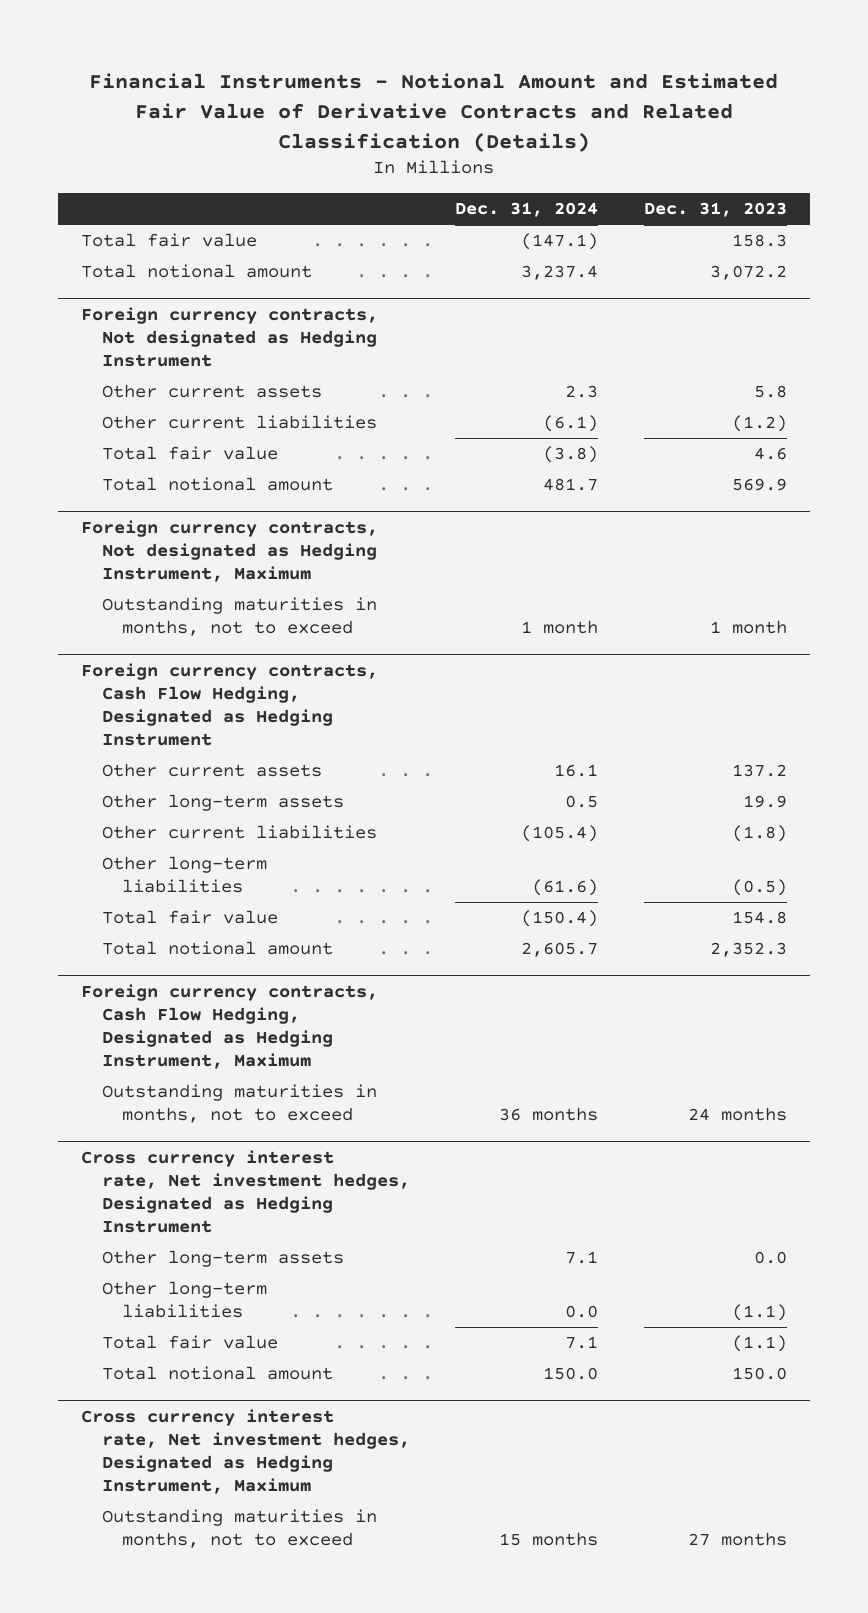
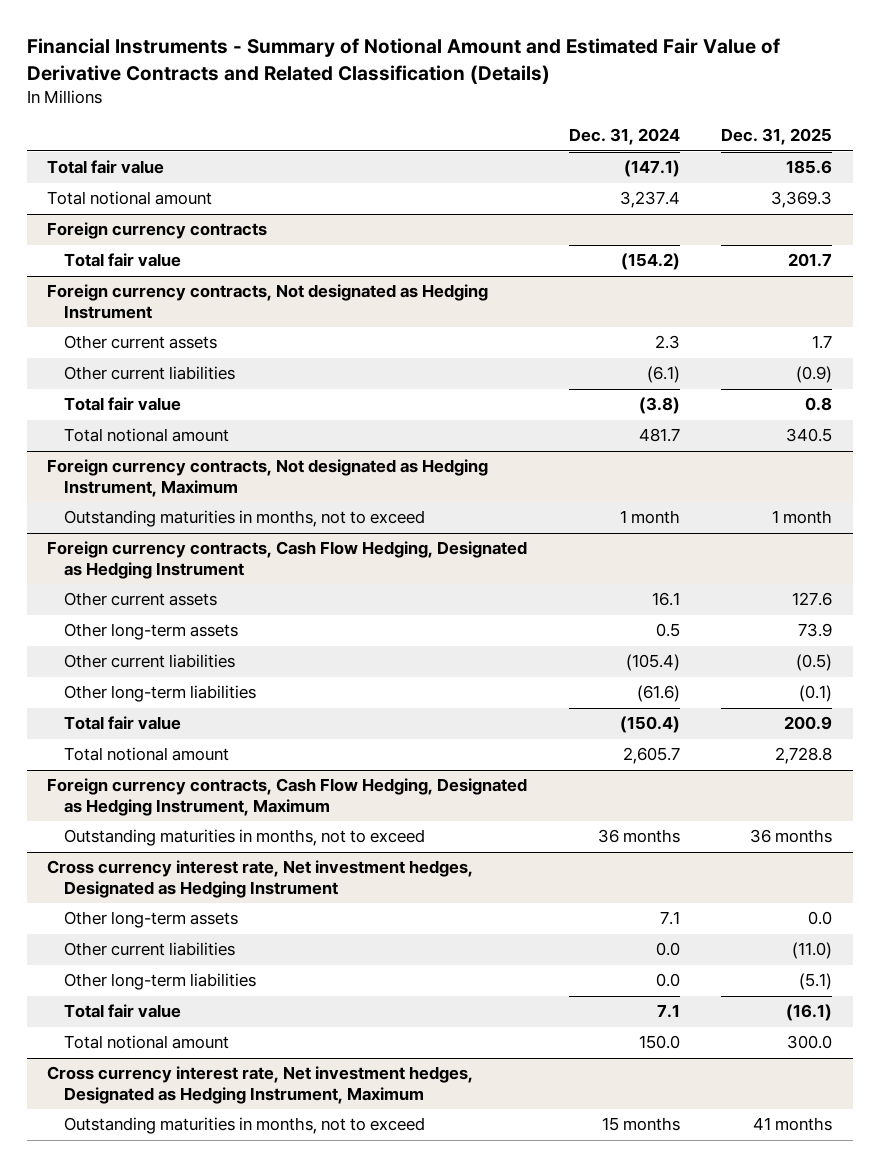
[89,73,779,152] Financial Instruments - Notional Amount and Estimated Fair Value of Derivative Contracts and Related Classification (Details) -> [26,38,780,84] Financial Instruments - Summary of Notional Amount and Estimated Fair Value of Derivative Contracts and Related Classification (Details)
[643,201,787,217] Dec. 31, 2023 -> none
none -> [721,128,833,146] Dec. 31, 2025
none -> [47,222,268,240] Foreign currency contracts
none -> [64,253,182,268] Total fair value
none -> [64,942,236,957] Other current liabilities

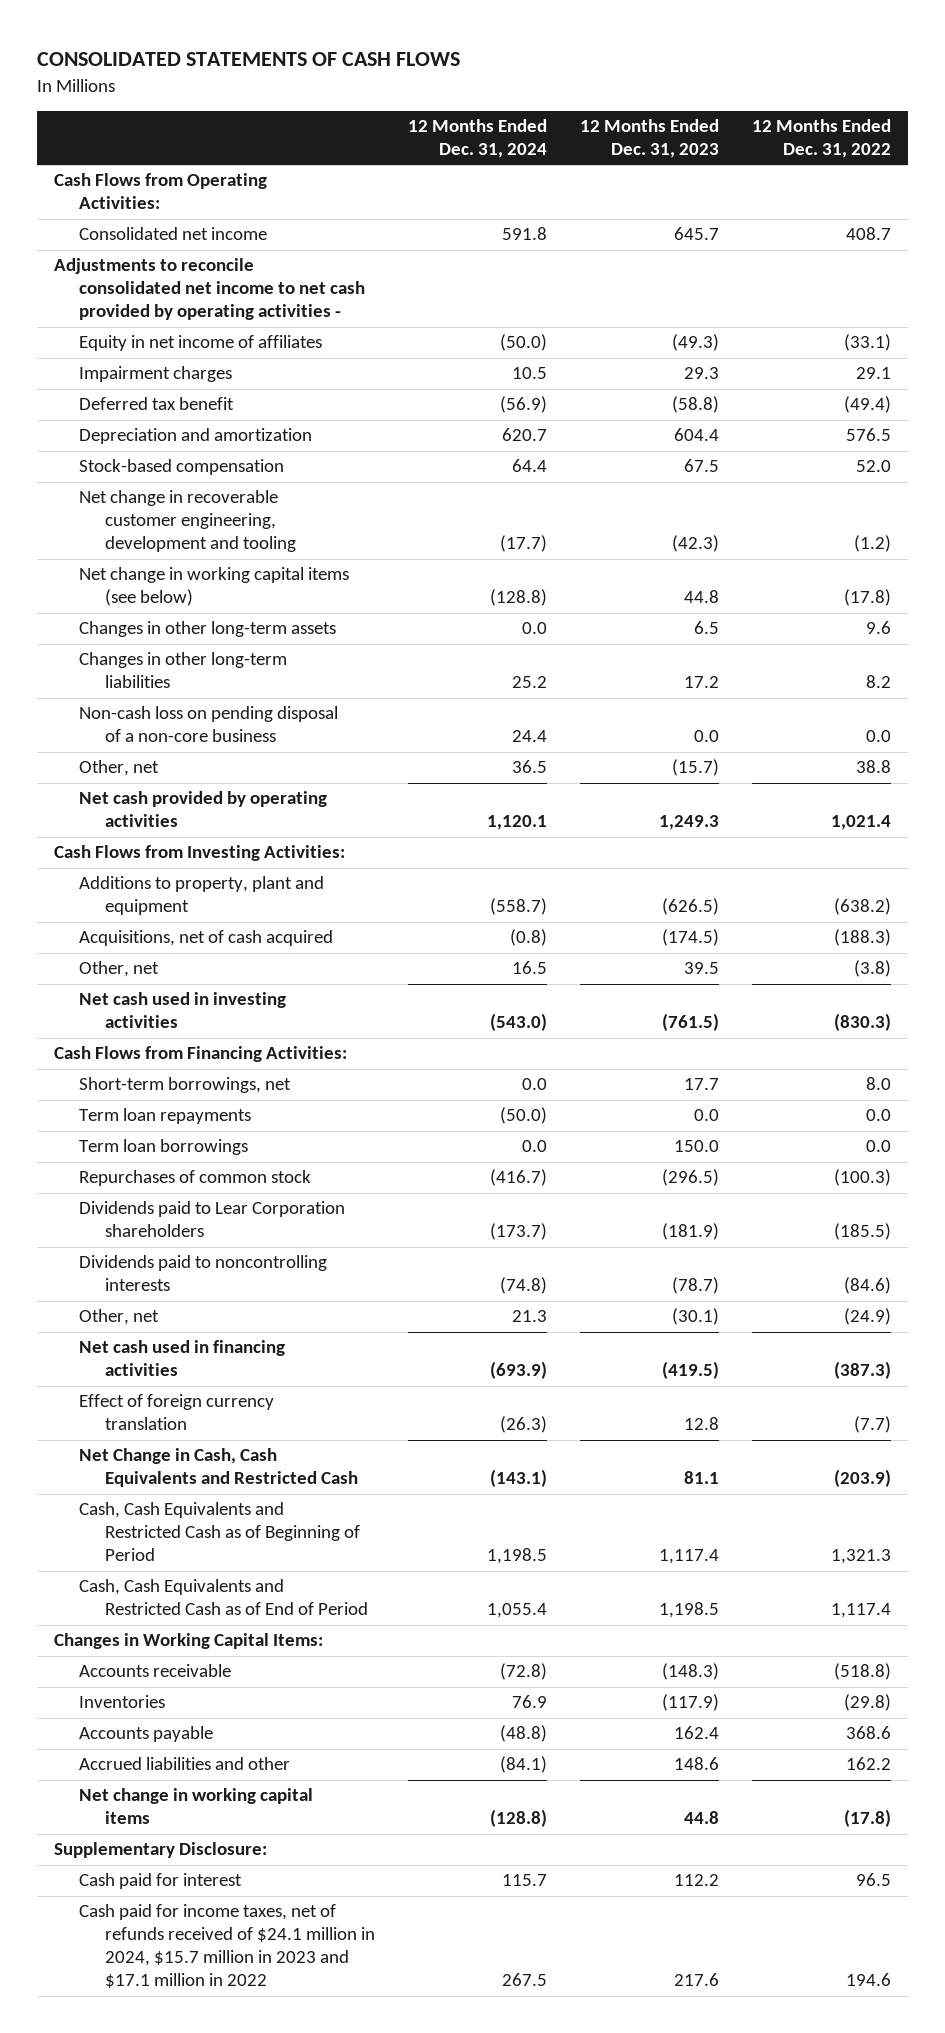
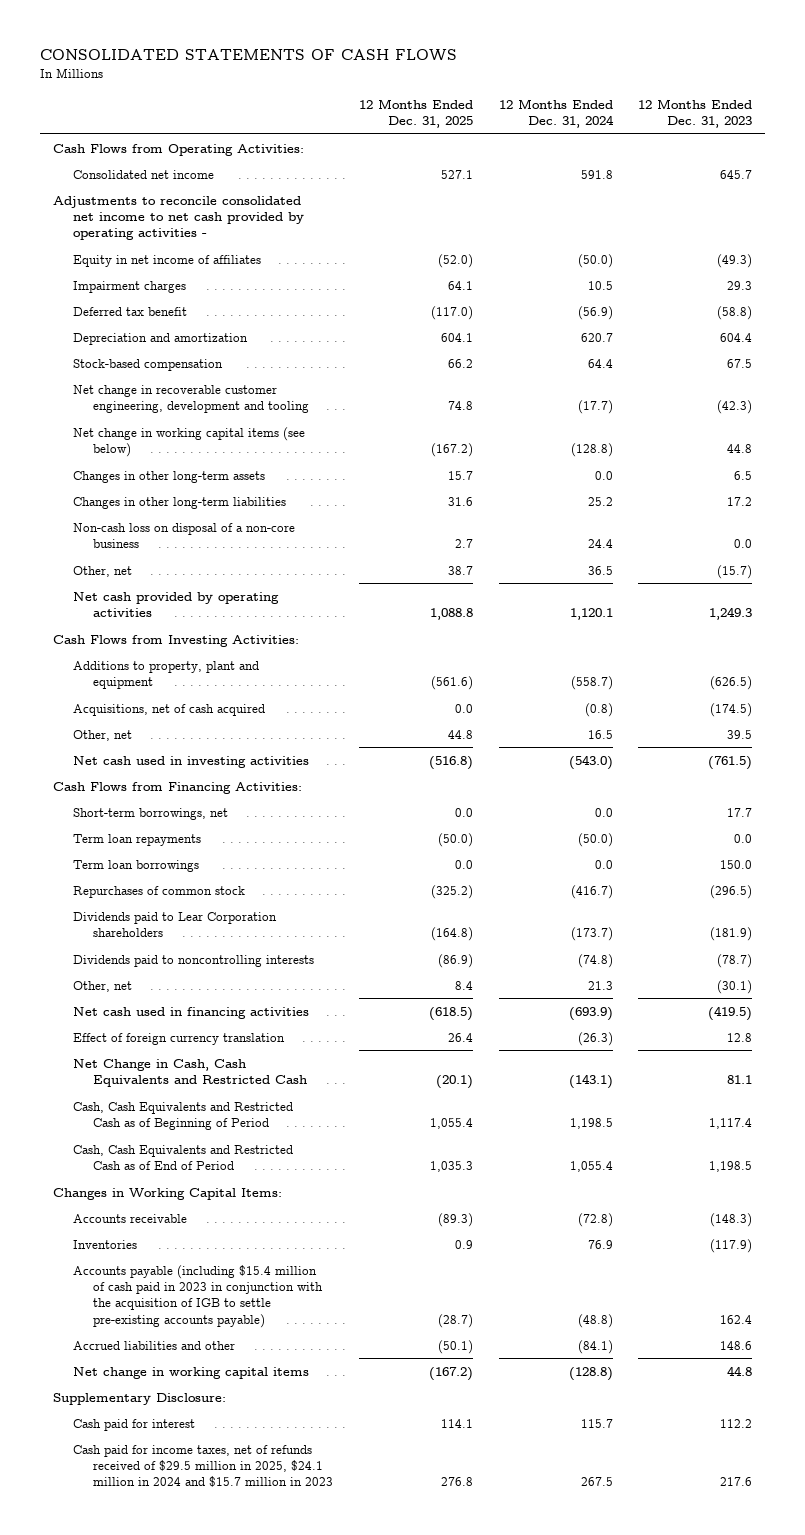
[752,119,892,159] 12 Months Ended Dec. 31, 2022 -> none
none -> [358,98,473,129] 12 Months Ended Dec. 31, 2025
[79,706,339,743] Non-cash loss on pending disposal of a non-core business -> [73,522,296,549] Non-cash loss on disposal of a non-core business
[79,1726,214,1743] Accounts payable -> [73,1264,324,1328] Accounts payable (including $15.4 million of cash paid in 2023 in conjunction with the acquisition of IGB to settle pre-existing accounts payable)
[79,1904,375,1989] Cash paid for income taxes, net of refunds received of $24.1 million in 2024, $15.7 million in 2023 and $17.1 million in 2022 -> [73,1444,334,1488] Cash paid for income taxes, net of refunds received of $29.5 million in 2025, $24.1 million in 2024 and $15.7 million in 2023

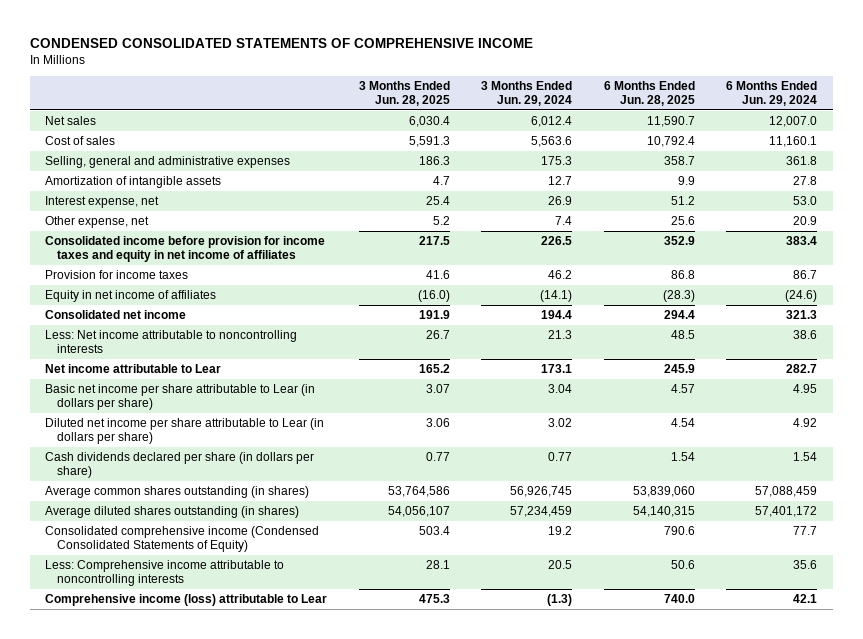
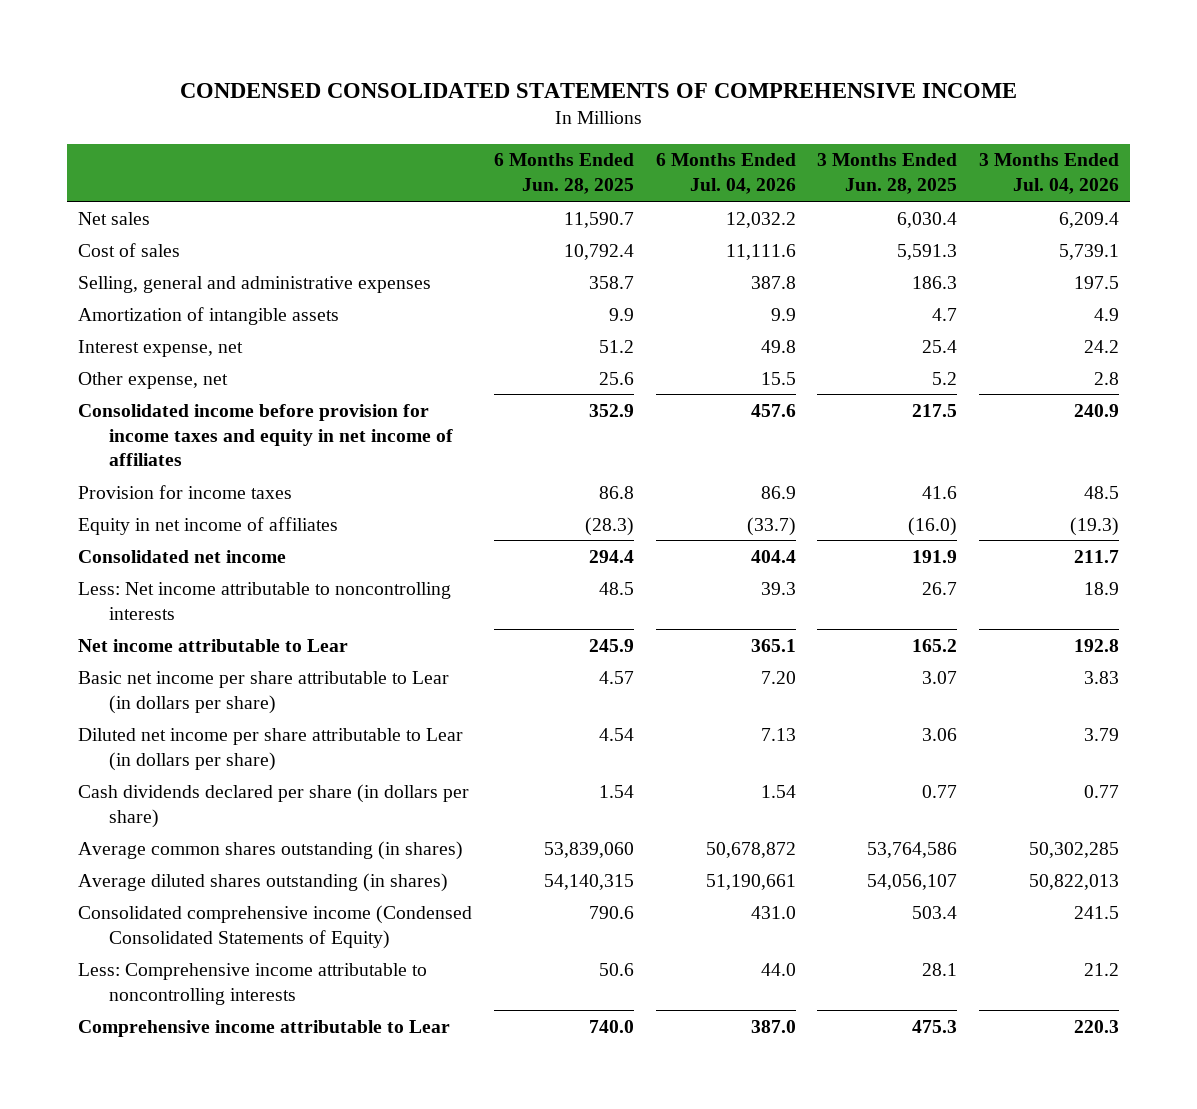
[481,80,573,106] 3 Months Ended Jun. 29, 2024 -> none
[726,80,818,106] 6 Months Ended Jun. 29, 2024 -> none
none -> [655,153,796,195] 6 Months Ended Jul. 04, 2026
none -> [979,153,1120,195] 3 Months Ended Jul. 04, 2026
[45,593,328,606] Comprehensive income (loss) attributable to Lear -> [78,1019,451,1037] Comprehensive income attributable to Lear

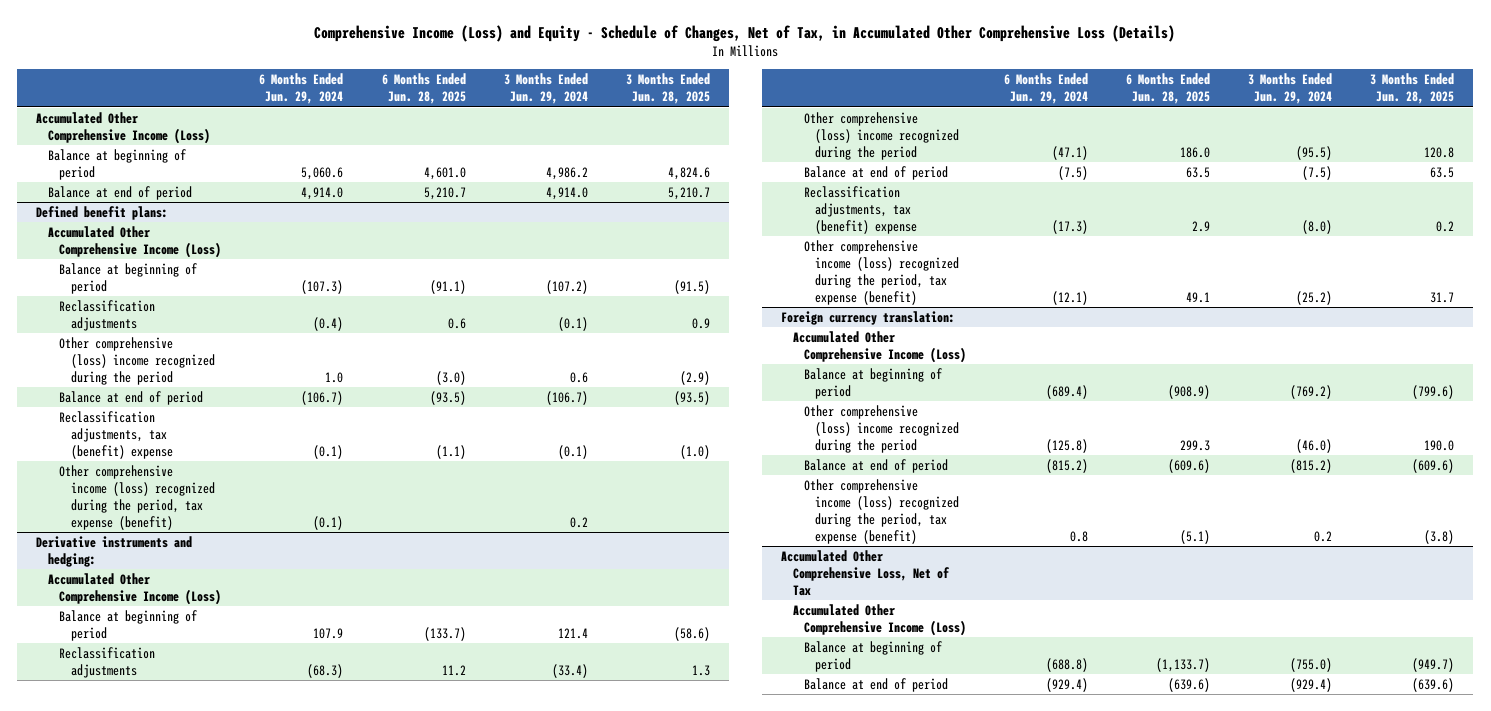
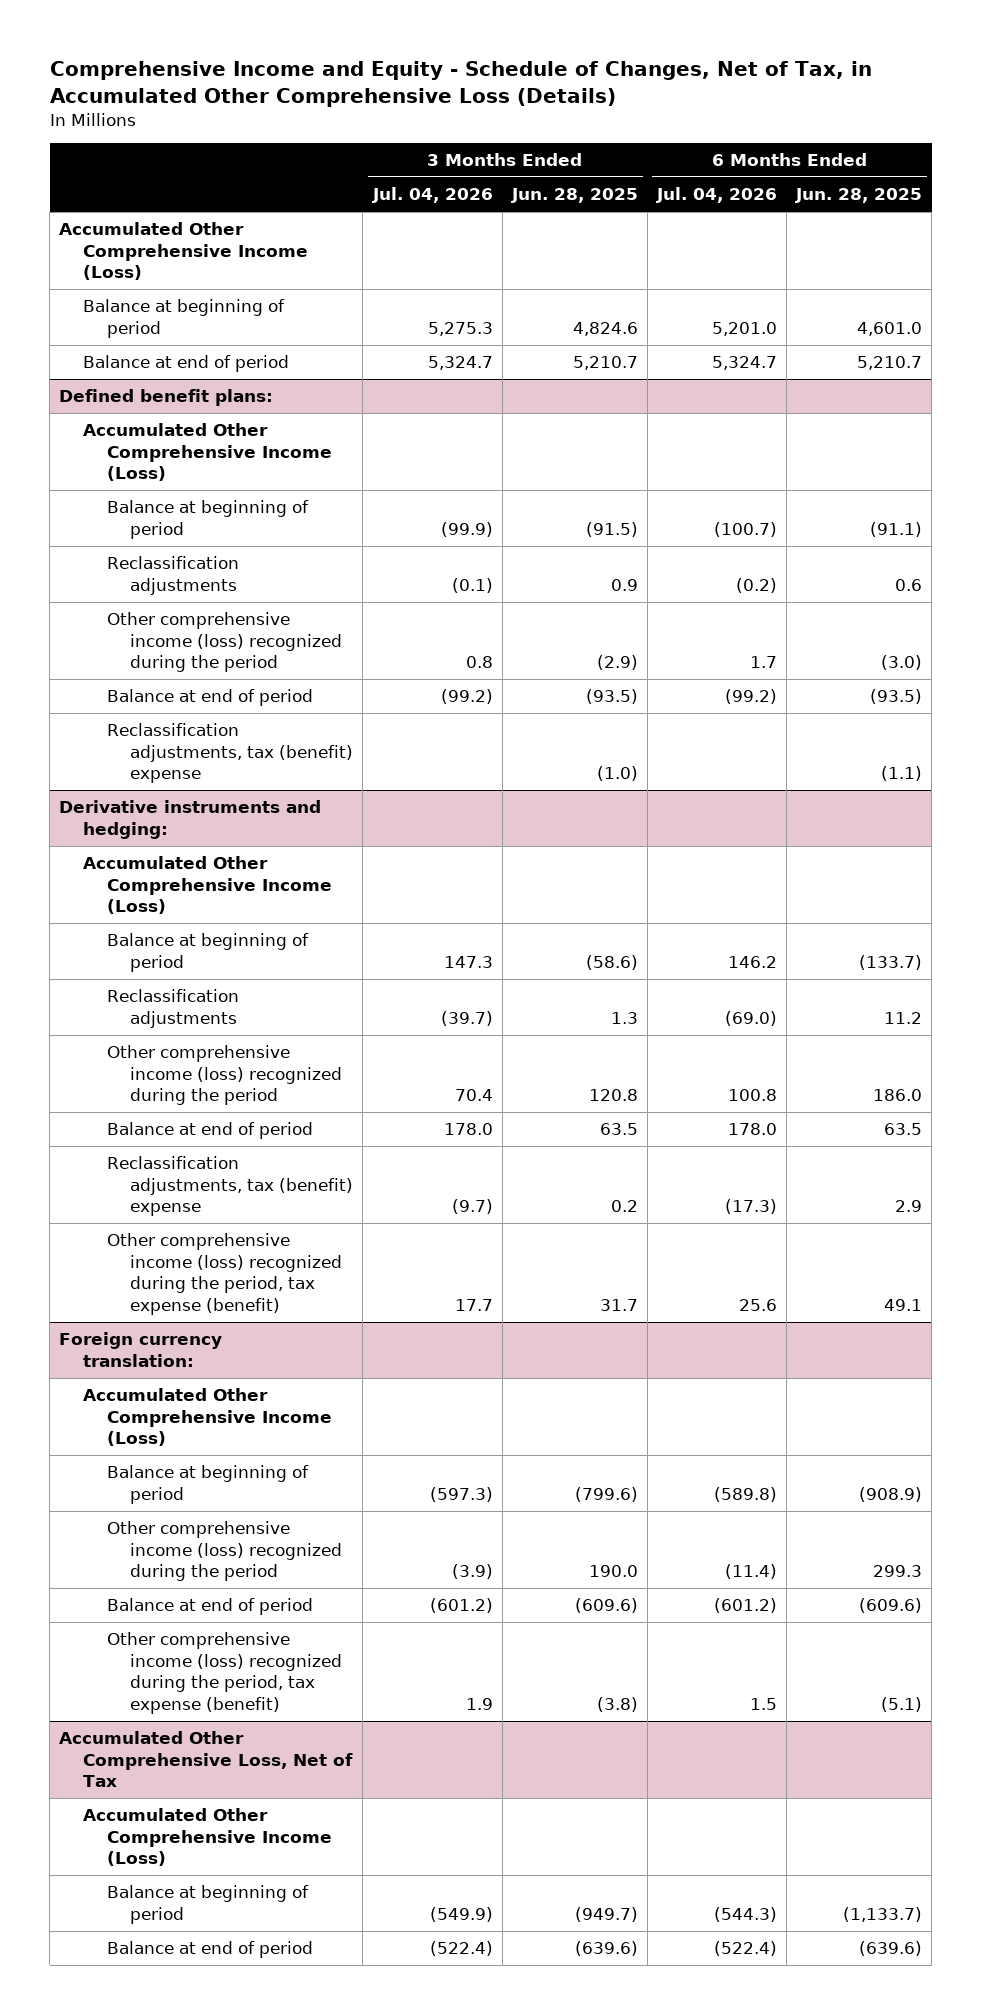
[314,25,1176,43] Comprehensive Income (Loss) and Equity - Schedule of Changes, Net of Tax, in Accumulated Other Comprehensive Loss (Details) -> [49,61,872,107] Comprehensive Income and Equity - Schedule of Changes, Net of Tax, in Accumulated Other Comprehensive Loss (Details)
[259,73,344,105] 6 Months Ended Jun. 29, 2024 -> none
[503,73,588,105] 3 Months Ended Jun. 29, 2024 -> none
none -> [371,187,493,204] Jul. 04, 2026
none -> [656,187,778,204] Jul. 04, 2026
[59,336,215,385] Other comprehensive (loss) income recognized during the period -> [106,612,343,673] Other comprehensive income (loss) recognized during the period
[59,464,215,530] Other comprehensive income (loss) recognized during the period, tax expense (benefit) -> none
[803,111,960,160] Other comprehensive (loss) income recognized during the period -> [106,1045,343,1106] Other comprehensive income (loss) recognized during the period
[803,404,960,453] Other comprehensive (loss) income recognized during the period -> [106,1521,343,1582] Other comprehensive income (loss) recognized during the period

